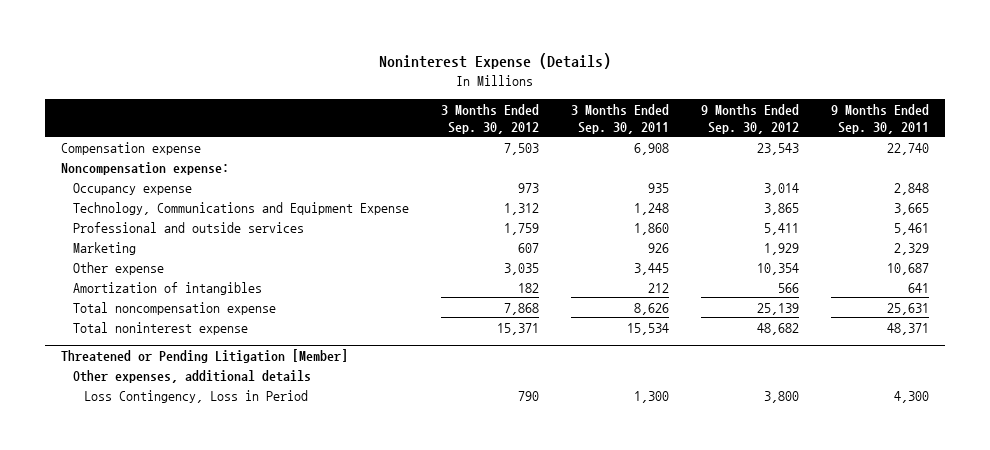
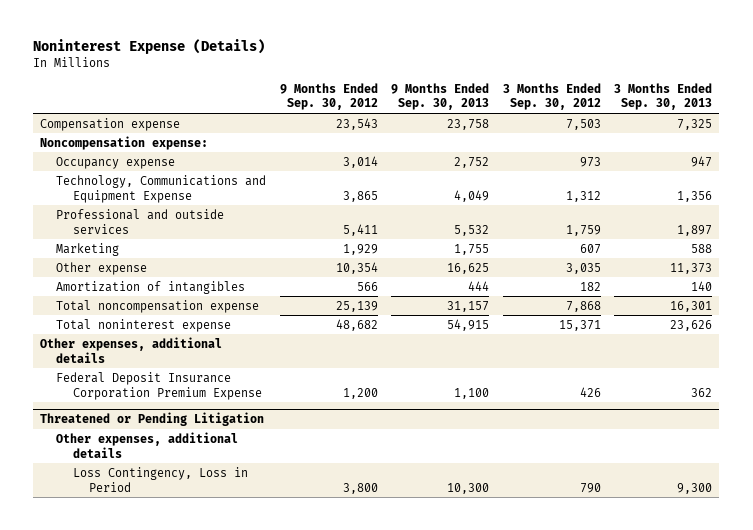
[570,103,669,134] 3 Months Ended Sep. 30, 2011 -> none
[831,103,930,134] 9 Months Ended Sep. 30, 2011 -> none
none -> [391,82,490,111] 9 Months Ended Sep. 30, 2013
none -> [614,82,713,111] 3 Months Ended Sep. 30, 2013
[60,348,348,363] Threatened or Pending Litigation [Member] -> none
none -> [56,371,262,400] Federal Deposit Insurance Corporation Premium Expense
none -> [40,412,265,427] Threatened or Pending Litigation
none -> [56,431,239,458] Other expenses, additional details

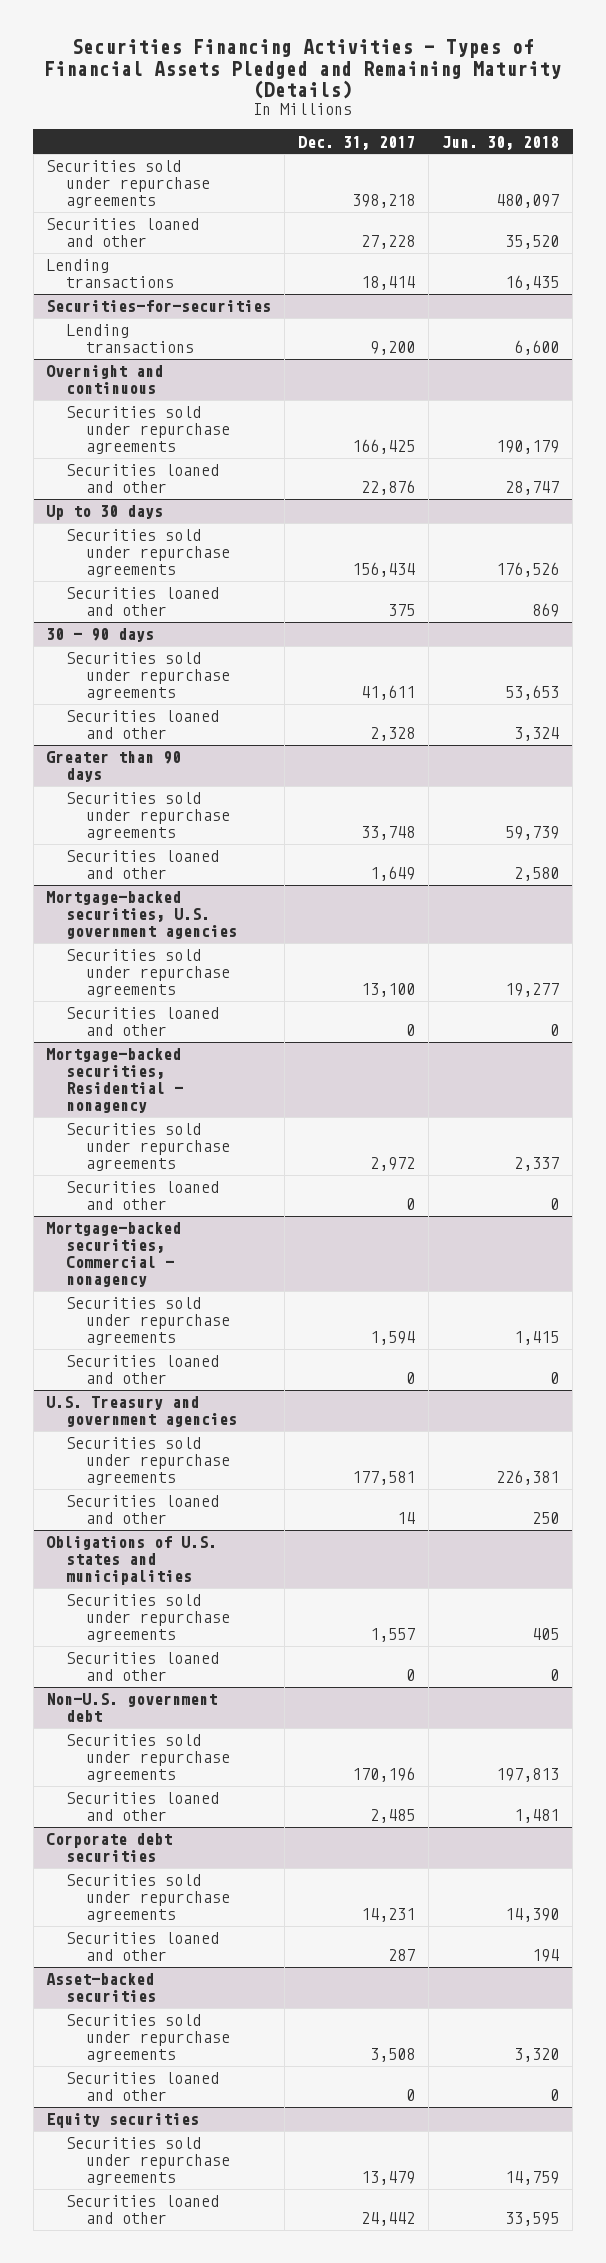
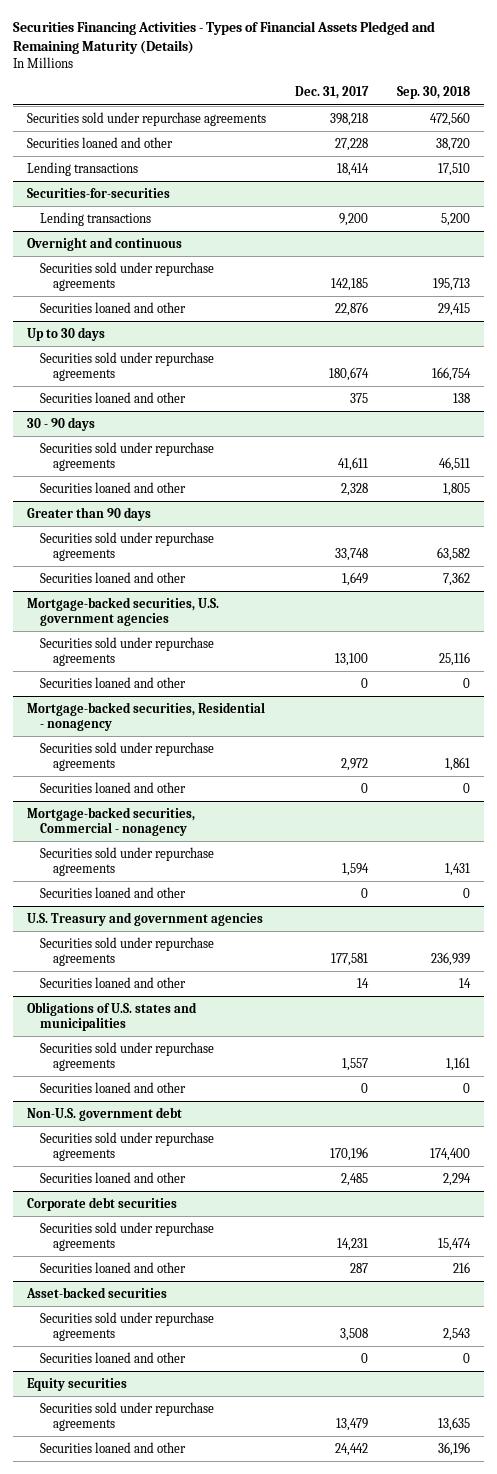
[442,135,560,150] Jun. 30, 2018 -> none
none -> [396,86,470,100] Sep. 30, 2018
[352,439,416,455] 166,425 -> [331,277,369,291] 142,185
[352,562,416,578] 156,434 -> [329,366,370,381] 180,674

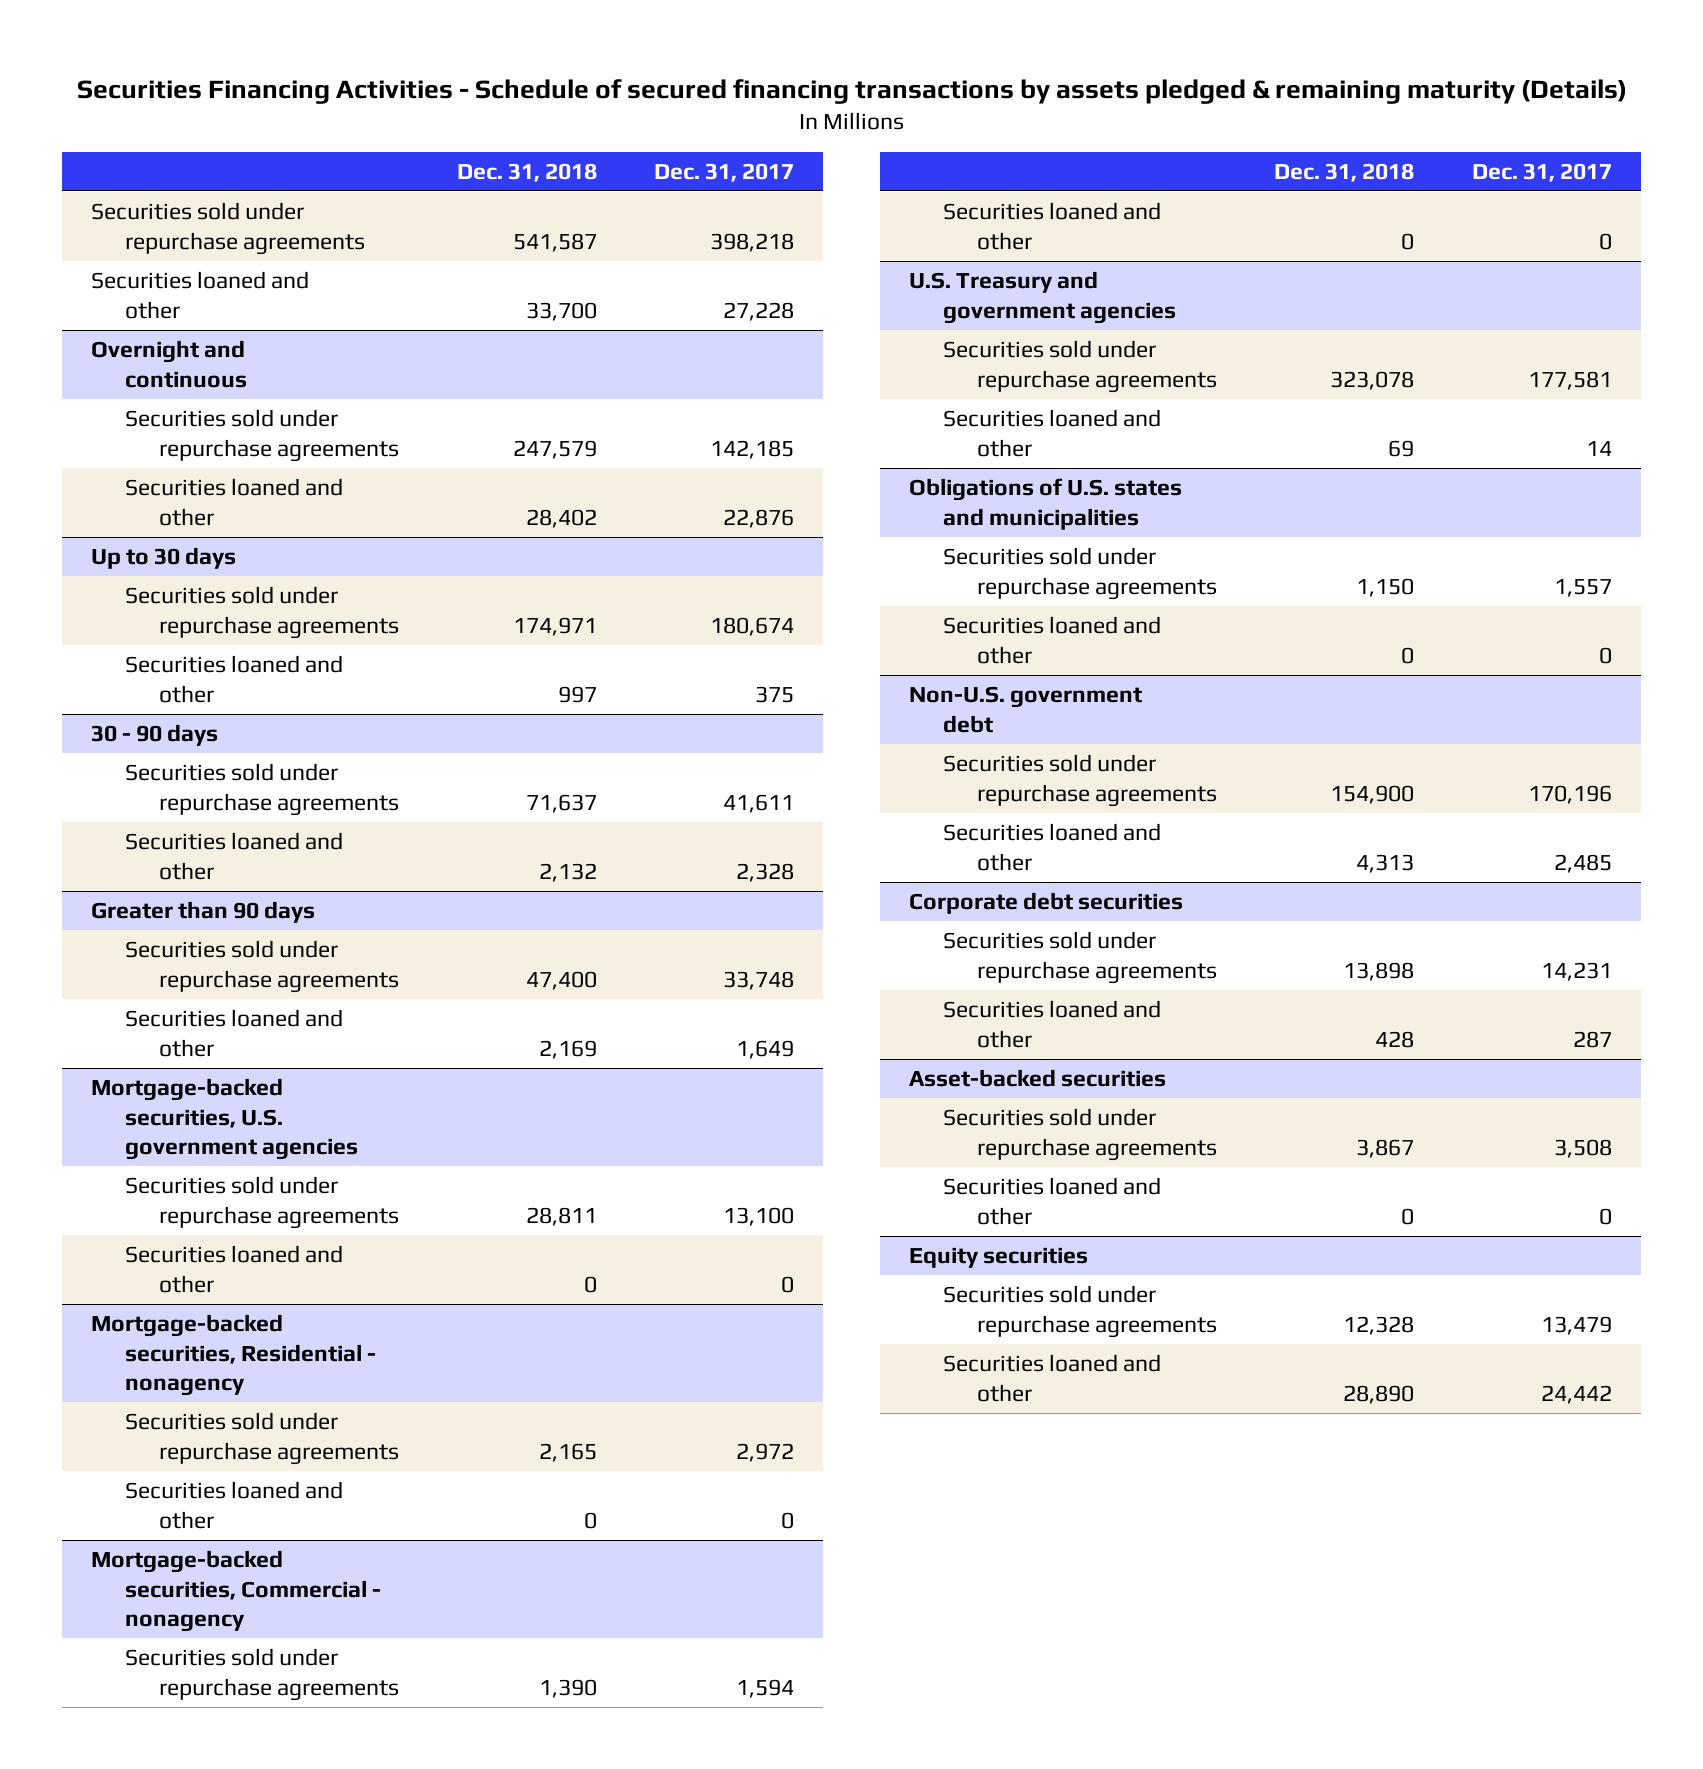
[12,20,435,55] Securities Financing Activities - Types of Financial Assets Pledged and Remaining Maturity (Details) -> [76,78,1627,104] Securities Financing Activities - Schedule of secured financing transactions by assets pledged & remaining maturity (Details)
[396,86,470,100] Sep. 30, 2018 -> none
none -> [456,162,597,182] Dec. 31, 2018
[27,161,139,176] Lending transactions -> none
[27,187,171,198] Securities-for-securities -> none
[40,211,152,226] Lending transactions -> none

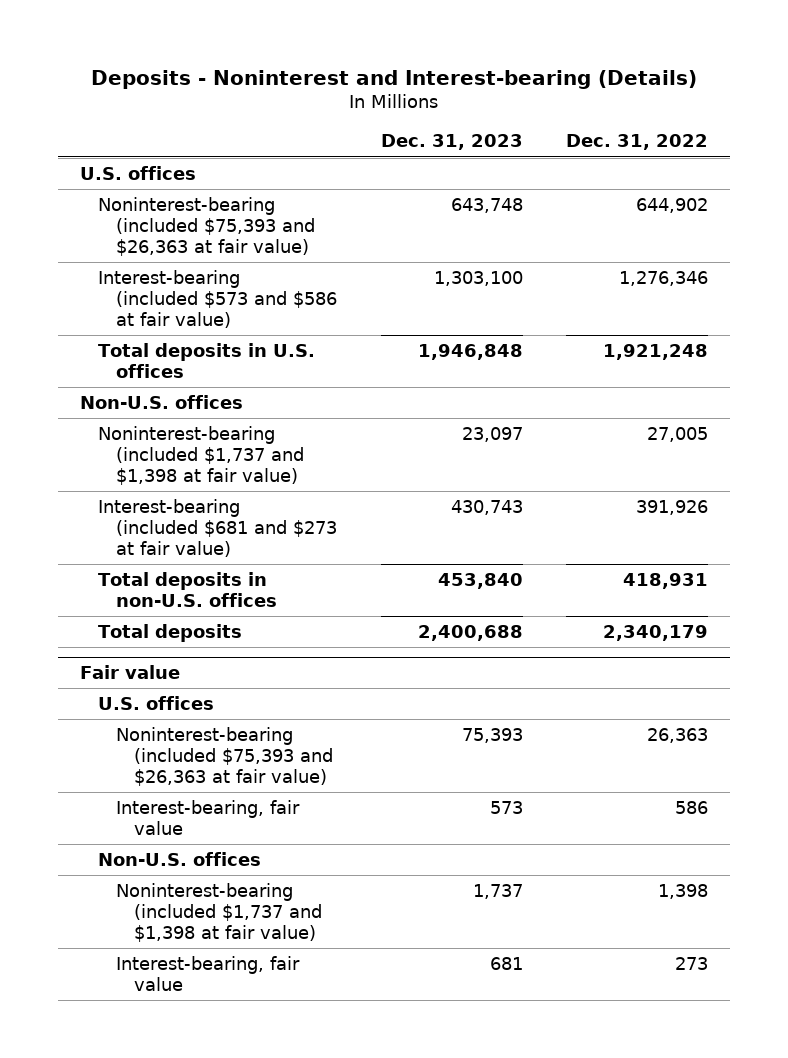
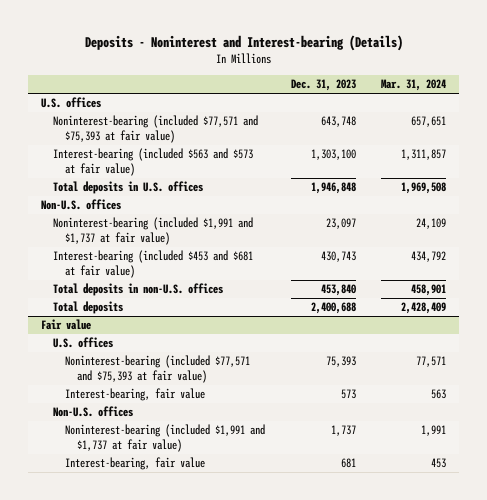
[566,134,709,151] Dec. 31, 2022 -> none
none -> [381,79,447,92] Mar. 31, 2024
[97,196,316,256] Noninterest-bearing (included $75,393 and $26,363 at fair value) -> [52,115,258,144] Noninterest-bearing (included $77,571 and $75,393 at fair value)
[97,269,338,328] Interest-bearing (included $573 and $586 at fair value) -> [52,148,253,177] Interest-bearing (included $563 and $573 at fair value)
[97,425,305,485] Noninterest-bearing (included $1,737 and $1,398 at fair value) -> [52,217,253,246] Noninterest-bearing (included $1,991 and $1,737 at fair value)
[97,498,338,557] Interest-bearing (included $681 and $273 at fair value) -> [52,250,253,279] Interest-bearing (included $453 and $681 at fair value)
[116,726,334,786] Noninterest-bearing (included $75,393 and $26,363 at fair value) -> [64,355,250,384] Noninterest-bearing (included $77,571 and $75,393 at fair value)
[116,882,323,942] Noninterest-bearing (included $1,737 and $1,398 at fair value) -> [64,424,265,453] Noninterest-bearing (included $1,991 and $1,737 at fair value)

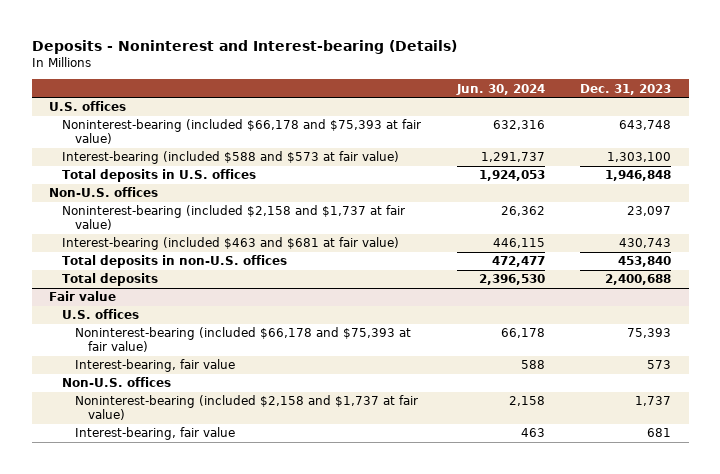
[381,79,447,92] Mar. 31, 2024 -> none
none -> [455,83,545,95] Jun. 30, 2024
[52,115,258,144] Noninterest-bearing (included $77,571 and $75,393 at fair value) -> [62,119,422,145] Noninterest-bearing (included $66,178 and $75,393 at fair value)
[52,148,253,177] Interest-bearing (included $563 and $573 at fair value) -> [62,151,400,165] Interest-bearing (included $588 and $573 at fair value)
[52,217,253,246] Noninterest-bearing (included $1,991 and $1,737 at fair value) -> [62,205,406,231] Noninterest-bearing (included $2,158 and $1,737 at fair value)
[52,250,253,279] Interest-bearing (included $453 and $681 at fair value) -> [62,237,400,251] Interest-bearing (included $463 and $681 at fair value)
[64,355,250,384] Noninterest-bearing (included $77,571 and $75,393 at fair value) -> [75,327,412,353] Noninterest-bearing (included $66,178 and $75,393 at fair value)
[64,424,265,453] Noninterest-bearing (included $1,991 and $1,737 at fair value) -> [75,395,419,421] Noninterest-bearing (included $2,158 and $1,737 at fair value)

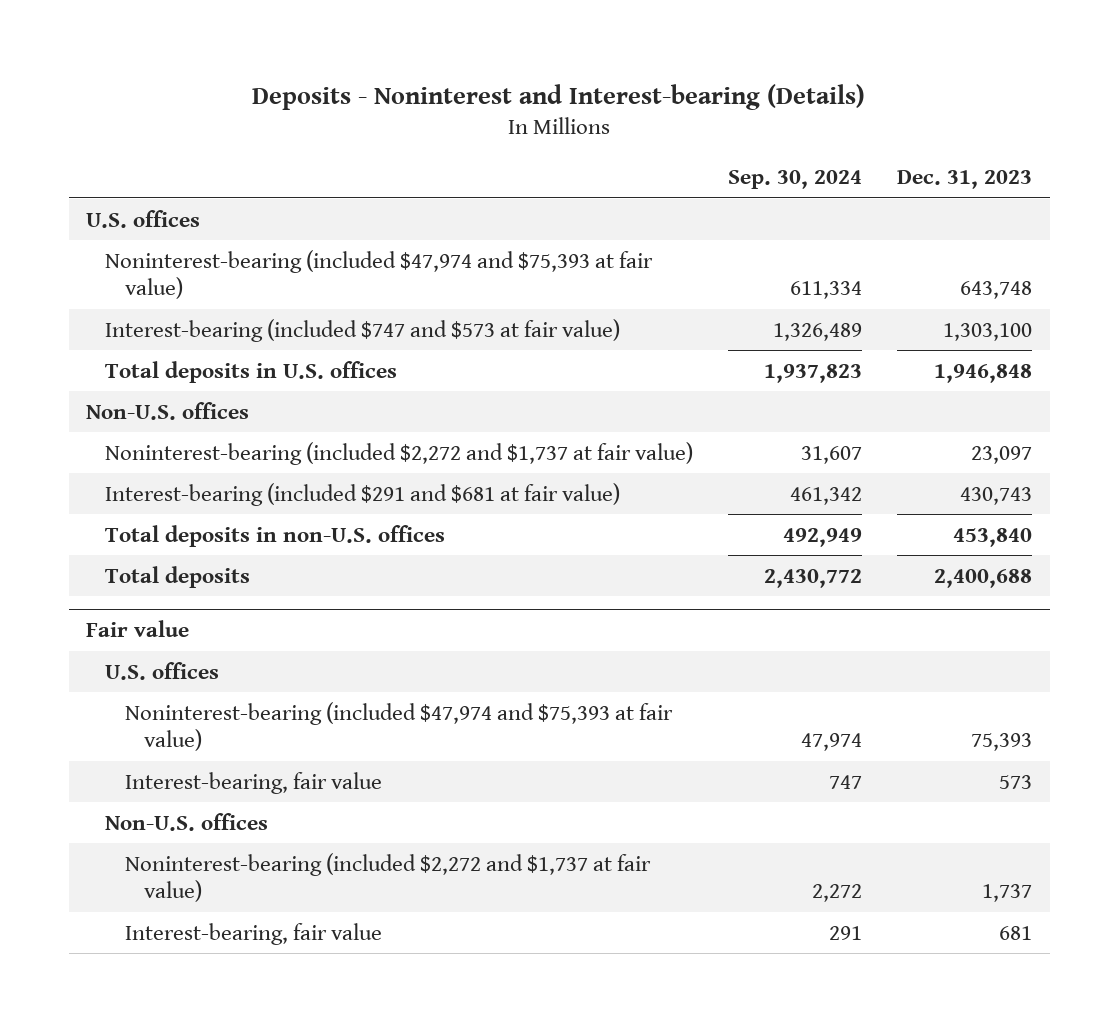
[455,83,545,95] Jun. 30, 2024 -> none
none -> [728,170,863,190] Sep. 30, 2024
[62,119,422,145] Noninterest-bearing (included $66,178 and $75,393 at fair value) -> [105,249,654,300] Noninterest-bearing (included $47,974 and $75,393 at fair value)
[62,151,400,165] Interest-bearing (included $588 and $573 at fair value) -> [105,318,621,342] Interest-bearing (included $747 and $573 at fair value)
[62,205,406,231] Noninterest-bearing (included $2,158 and $1,737 at fair value) -> [105,441,694,465] Noninterest-bearing (included $2,272 and $1,737 at fair value)
[62,237,400,251] Interest-bearing (included $463 and $681 at fair value) -> [105,482,621,506] Interest-bearing (included $291 and $681 at fair value)
[75,327,412,353] Noninterest-bearing (included $66,178 and $75,393 at fair value) -> [124,701,673,752] Noninterest-bearing (included $47,974 and $75,393 at fair value)
[75,395,419,421] Noninterest-bearing (included $2,158 and $1,737 at fair value) -> [124,852,651,903] Noninterest-bearing (included $2,272 and $1,737 at fair value)

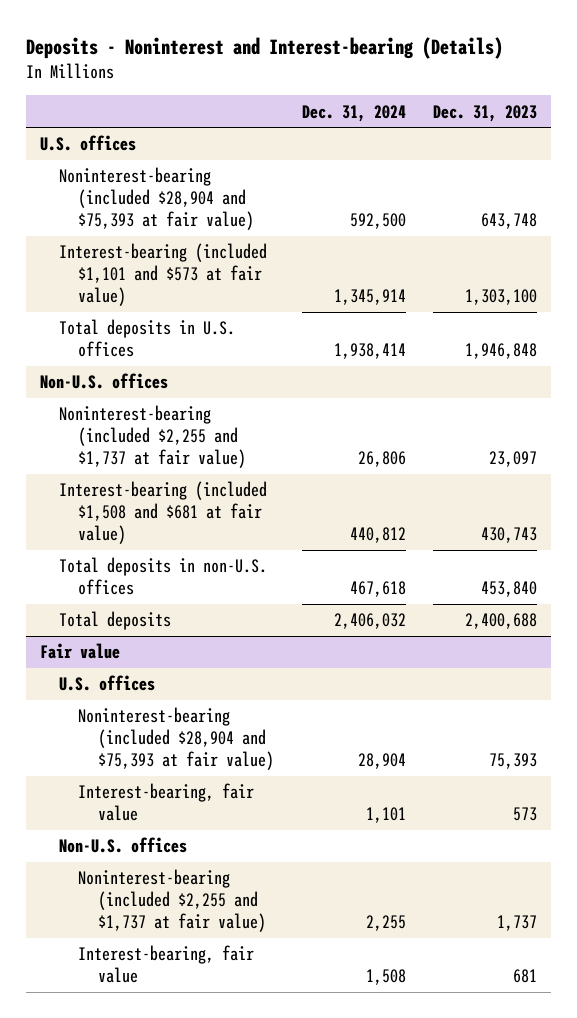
[728,170,863,190] Sep. 30, 2024 -> none
none -> [301,104,406,122] Dec. 31, 2024
[105,249,654,300] Noninterest-bearing (included $47,974 and $75,393 at fair value) -> [59,167,255,231] Noninterest-bearing (included $28,904 and $75,393 at fair value)
[105,318,621,342] Interest-bearing (included $747 and $573 at fair value) -> [59,243,268,307] Interest-bearing (included $1,101 and $573 at fair value)
[105,441,694,465] Noninterest-bearing (included $2,272 and $1,737 at fair value) -> [59,405,247,469] Noninterest-bearing (included $2,255 and $1,737 at fair value)
[105,482,621,506] Interest-bearing (included $291 and $681 at fair value) -> [59,481,268,545] Interest-bearing (included $1,508 and $681 at fair value)
[124,701,673,752] Noninterest-bearing (included $47,974 and $75,393 at fair value) -> [78,707,274,771] Noninterest-bearing (included $28,904 and $75,393 at fair value)
[124,852,651,903] Noninterest-bearing (included $2,272 and $1,737 at fair value) -> [78,869,266,933] Noninterest-bearing (included $2,255 and $1,737 at fair value)

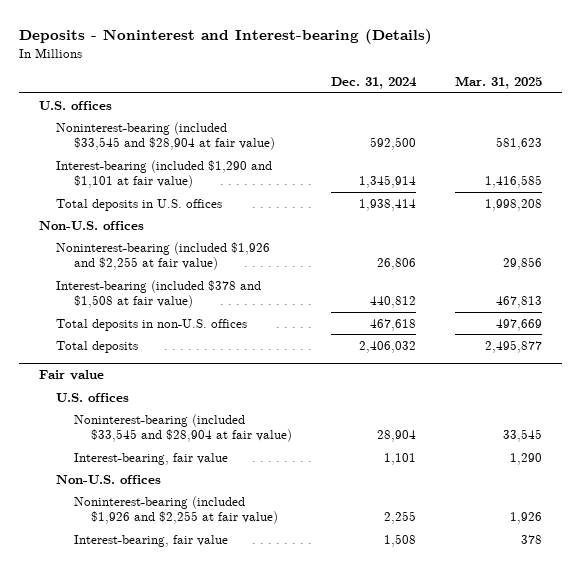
[433,104,538,122] Dec. 31, 2023 -> none
none -> [455,76,543,90] Mar. 31, 2025
[59,167,255,231] Noninterest-bearing (included $28,904 and $75,393 at fair value) -> [56,121,275,151] Noninterest-bearing (included $33,545 and $28,904 at fair value)
[59,243,268,307] Interest-bearing (included $1,101 and $573 at fair value) -> [56,159,273,189] Interest-bearing (included $1,290 and $1,101 at fair value)
[59,405,247,469] Noninterest-bearing (included $2,255 and $1,737 at fair value) -> [56,241,271,271] Noninterest-bearing (included $1,926 and $2,255 at fair value)
[59,481,268,545] Interest-bearing (included $1,508 and $681 at fair value) -> [56,279,262,309] Interest-bearing (included $378 and $1,508 at fair value)
[78,707,274,771] Noninterest-bearing (included $28,904 and $75,393 at fair value) -> [73,413,293,443] Noninterest-bearing (included $33,545 and $28,904 at fair value)
[78,869,266,933] Noninterest-bearing (included $2,255 and $1,737 at fair value) -> [73,495,279,525] Noninterest-bearing (included $1,926 and $2,255 at fair value)

